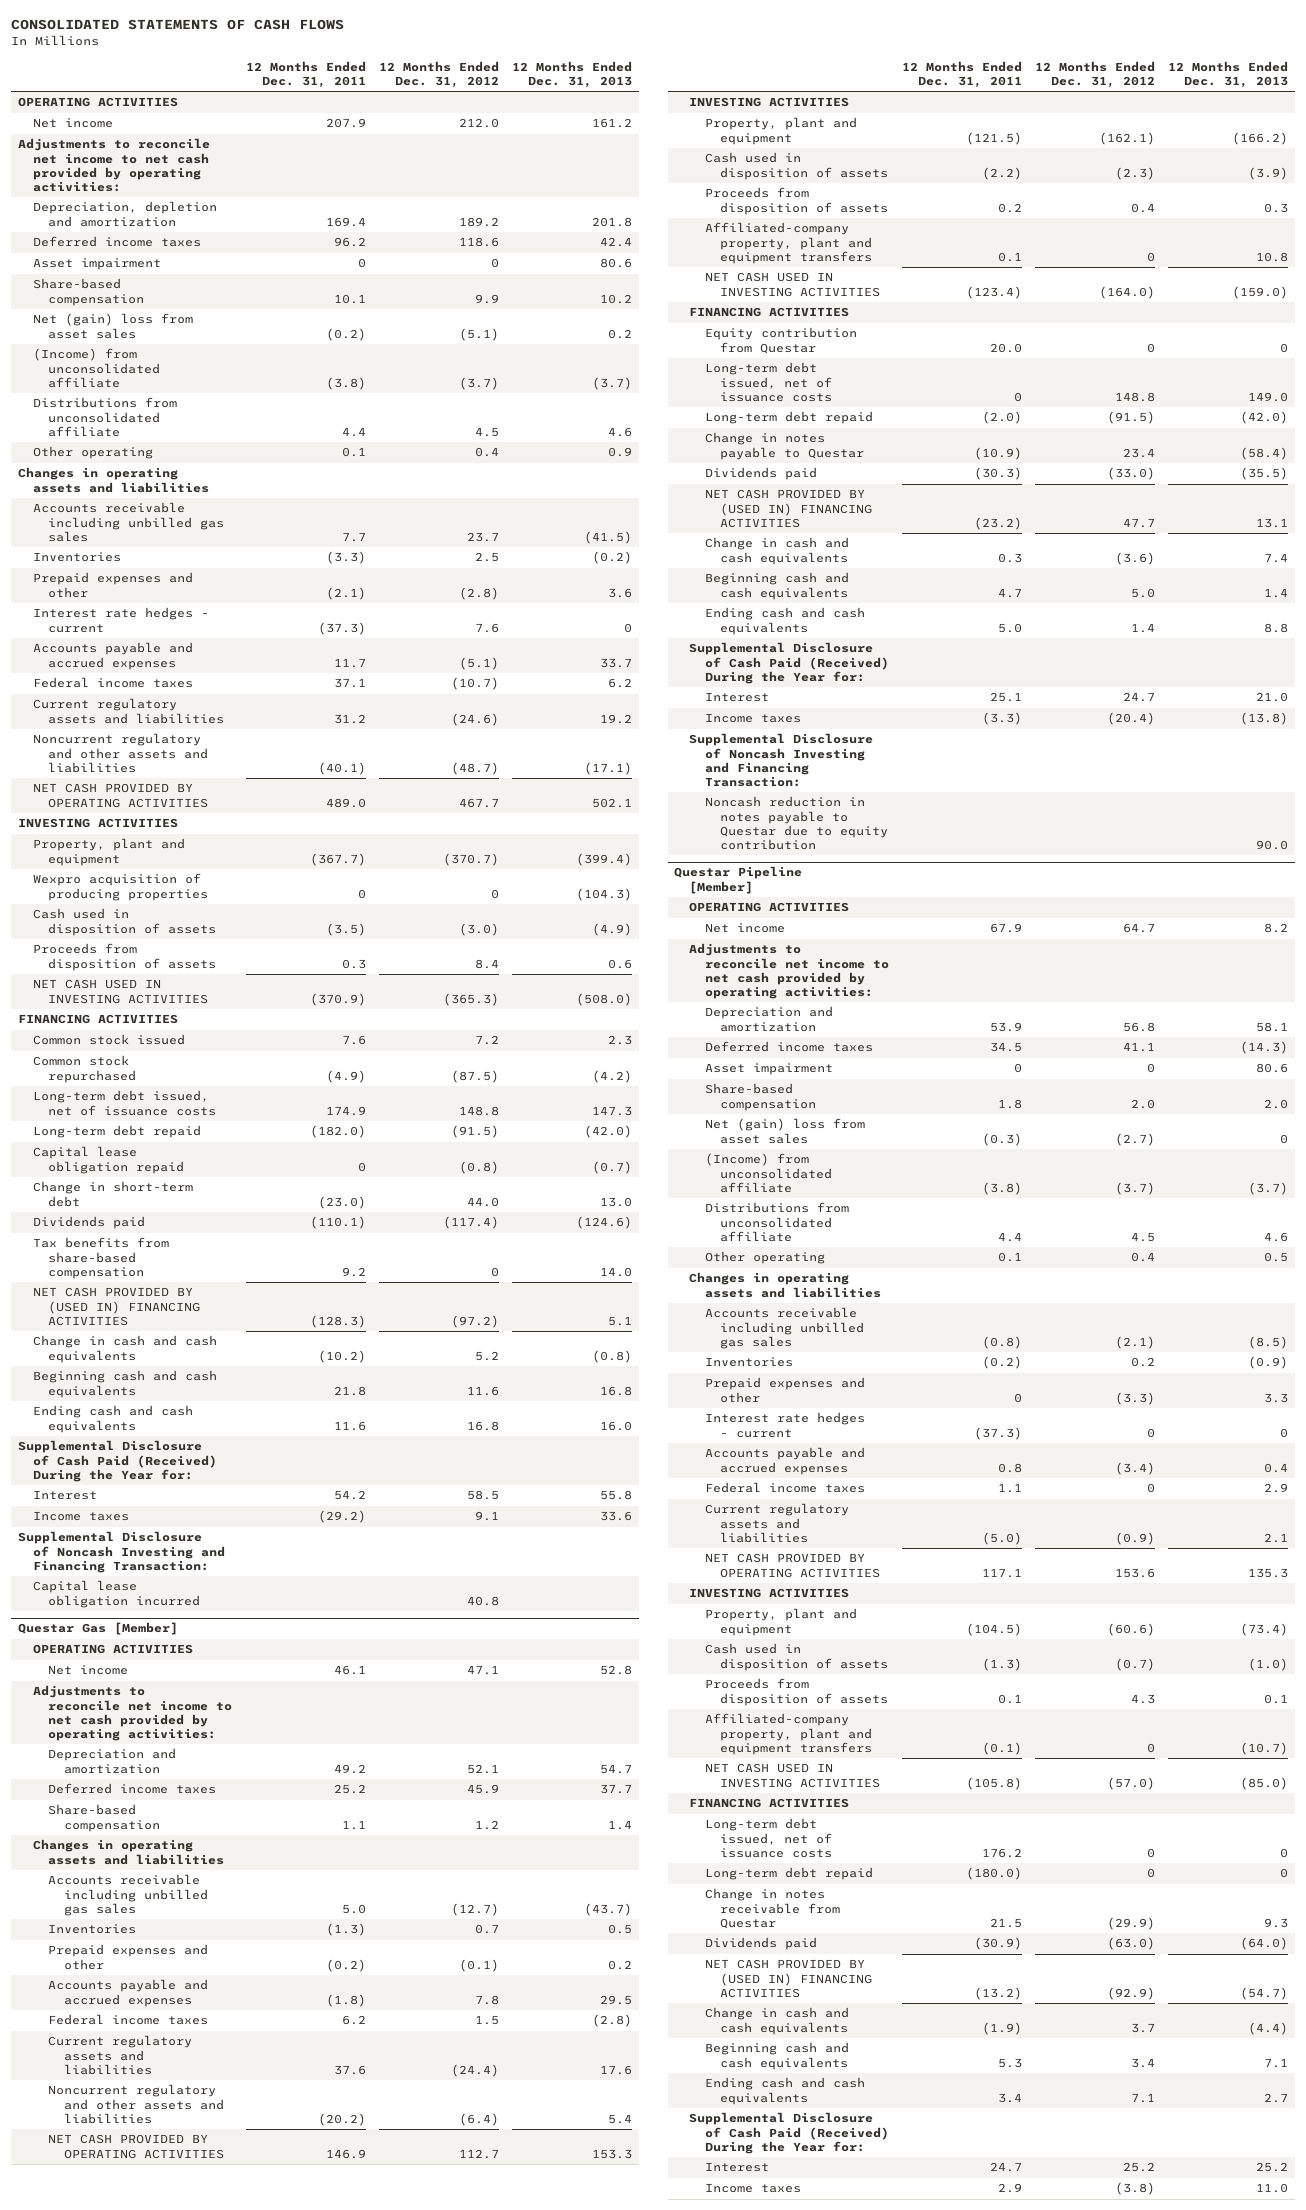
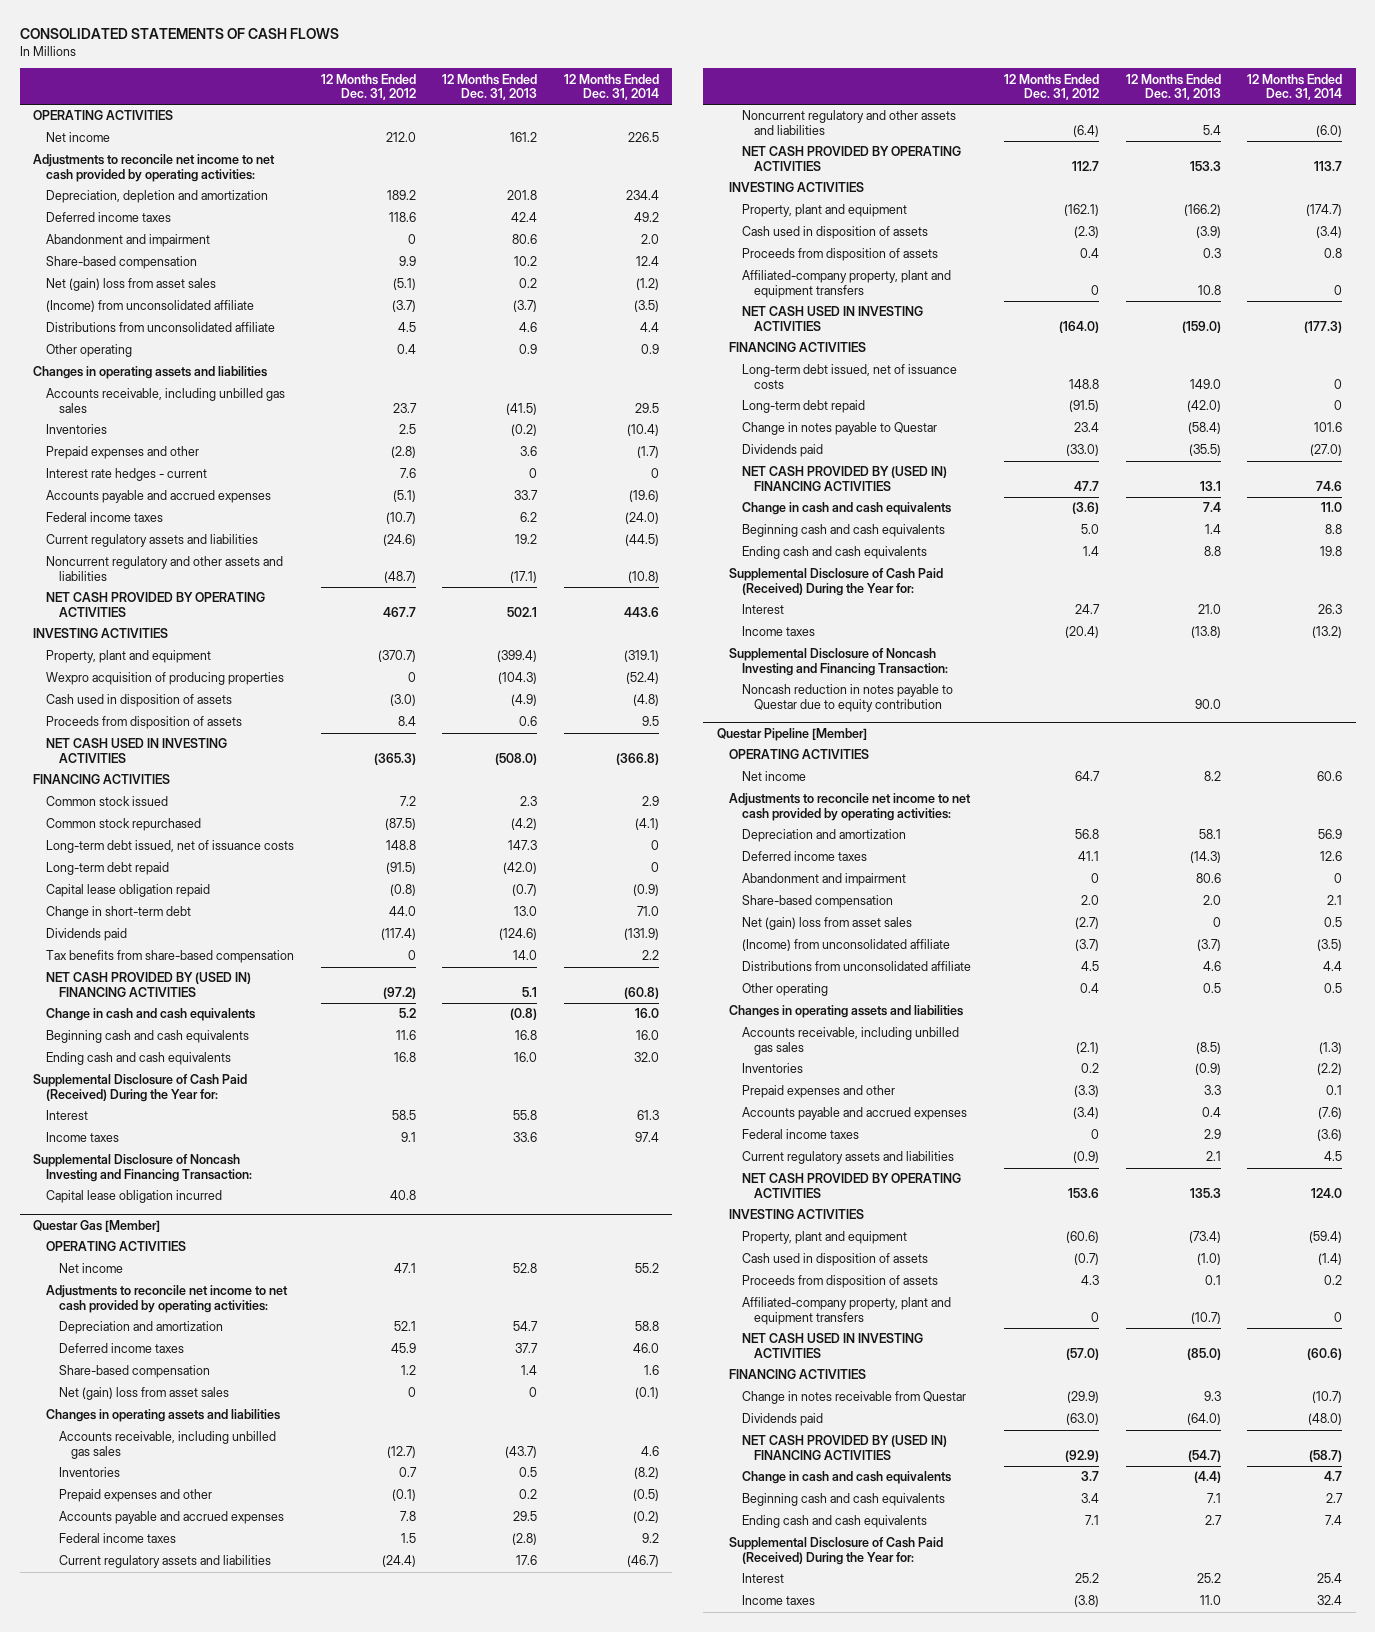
[245,60,366,88] 12 Months Ended Dec. 31, 2011 -> none
none -> [563,73,659,101] 12 Months Ended Dec. 31, 2014
[33,258,162,271] Asset impairment -> [45,234,210,248] Abandonment and impairment
[33,502,225,542] Accounts receivable including unbilled gas sales -> [45,388,285,413] Accounts receivable, including unbilled gas sales
none -> [58,1387,229,1401] Net (gain) loss from asset sales
[48,1874,208,1916] Accounts receivable including unbilled gas sales -> [58,1431,276,1459] Accounts receivable, including unbilled gas sales
[704,327,857,354] Equity contribution from Questar -> none
[704,1063,833,1076] Asset impairment -> [741,873,906,887] Abandonment and impairment
[704,1307,864,1349] Accounts receivable including unbilled gas sales -> [741,1027,959,1055] Accounts receivable, including unbilled gas sales
[704,1412,865,1438] Interest rate hedges - current -> none
[704,1818,832,1858] Long-term debt issued, net of issuance costs -> none
[704,1867,873,1881] Long-term debt repaid -> none

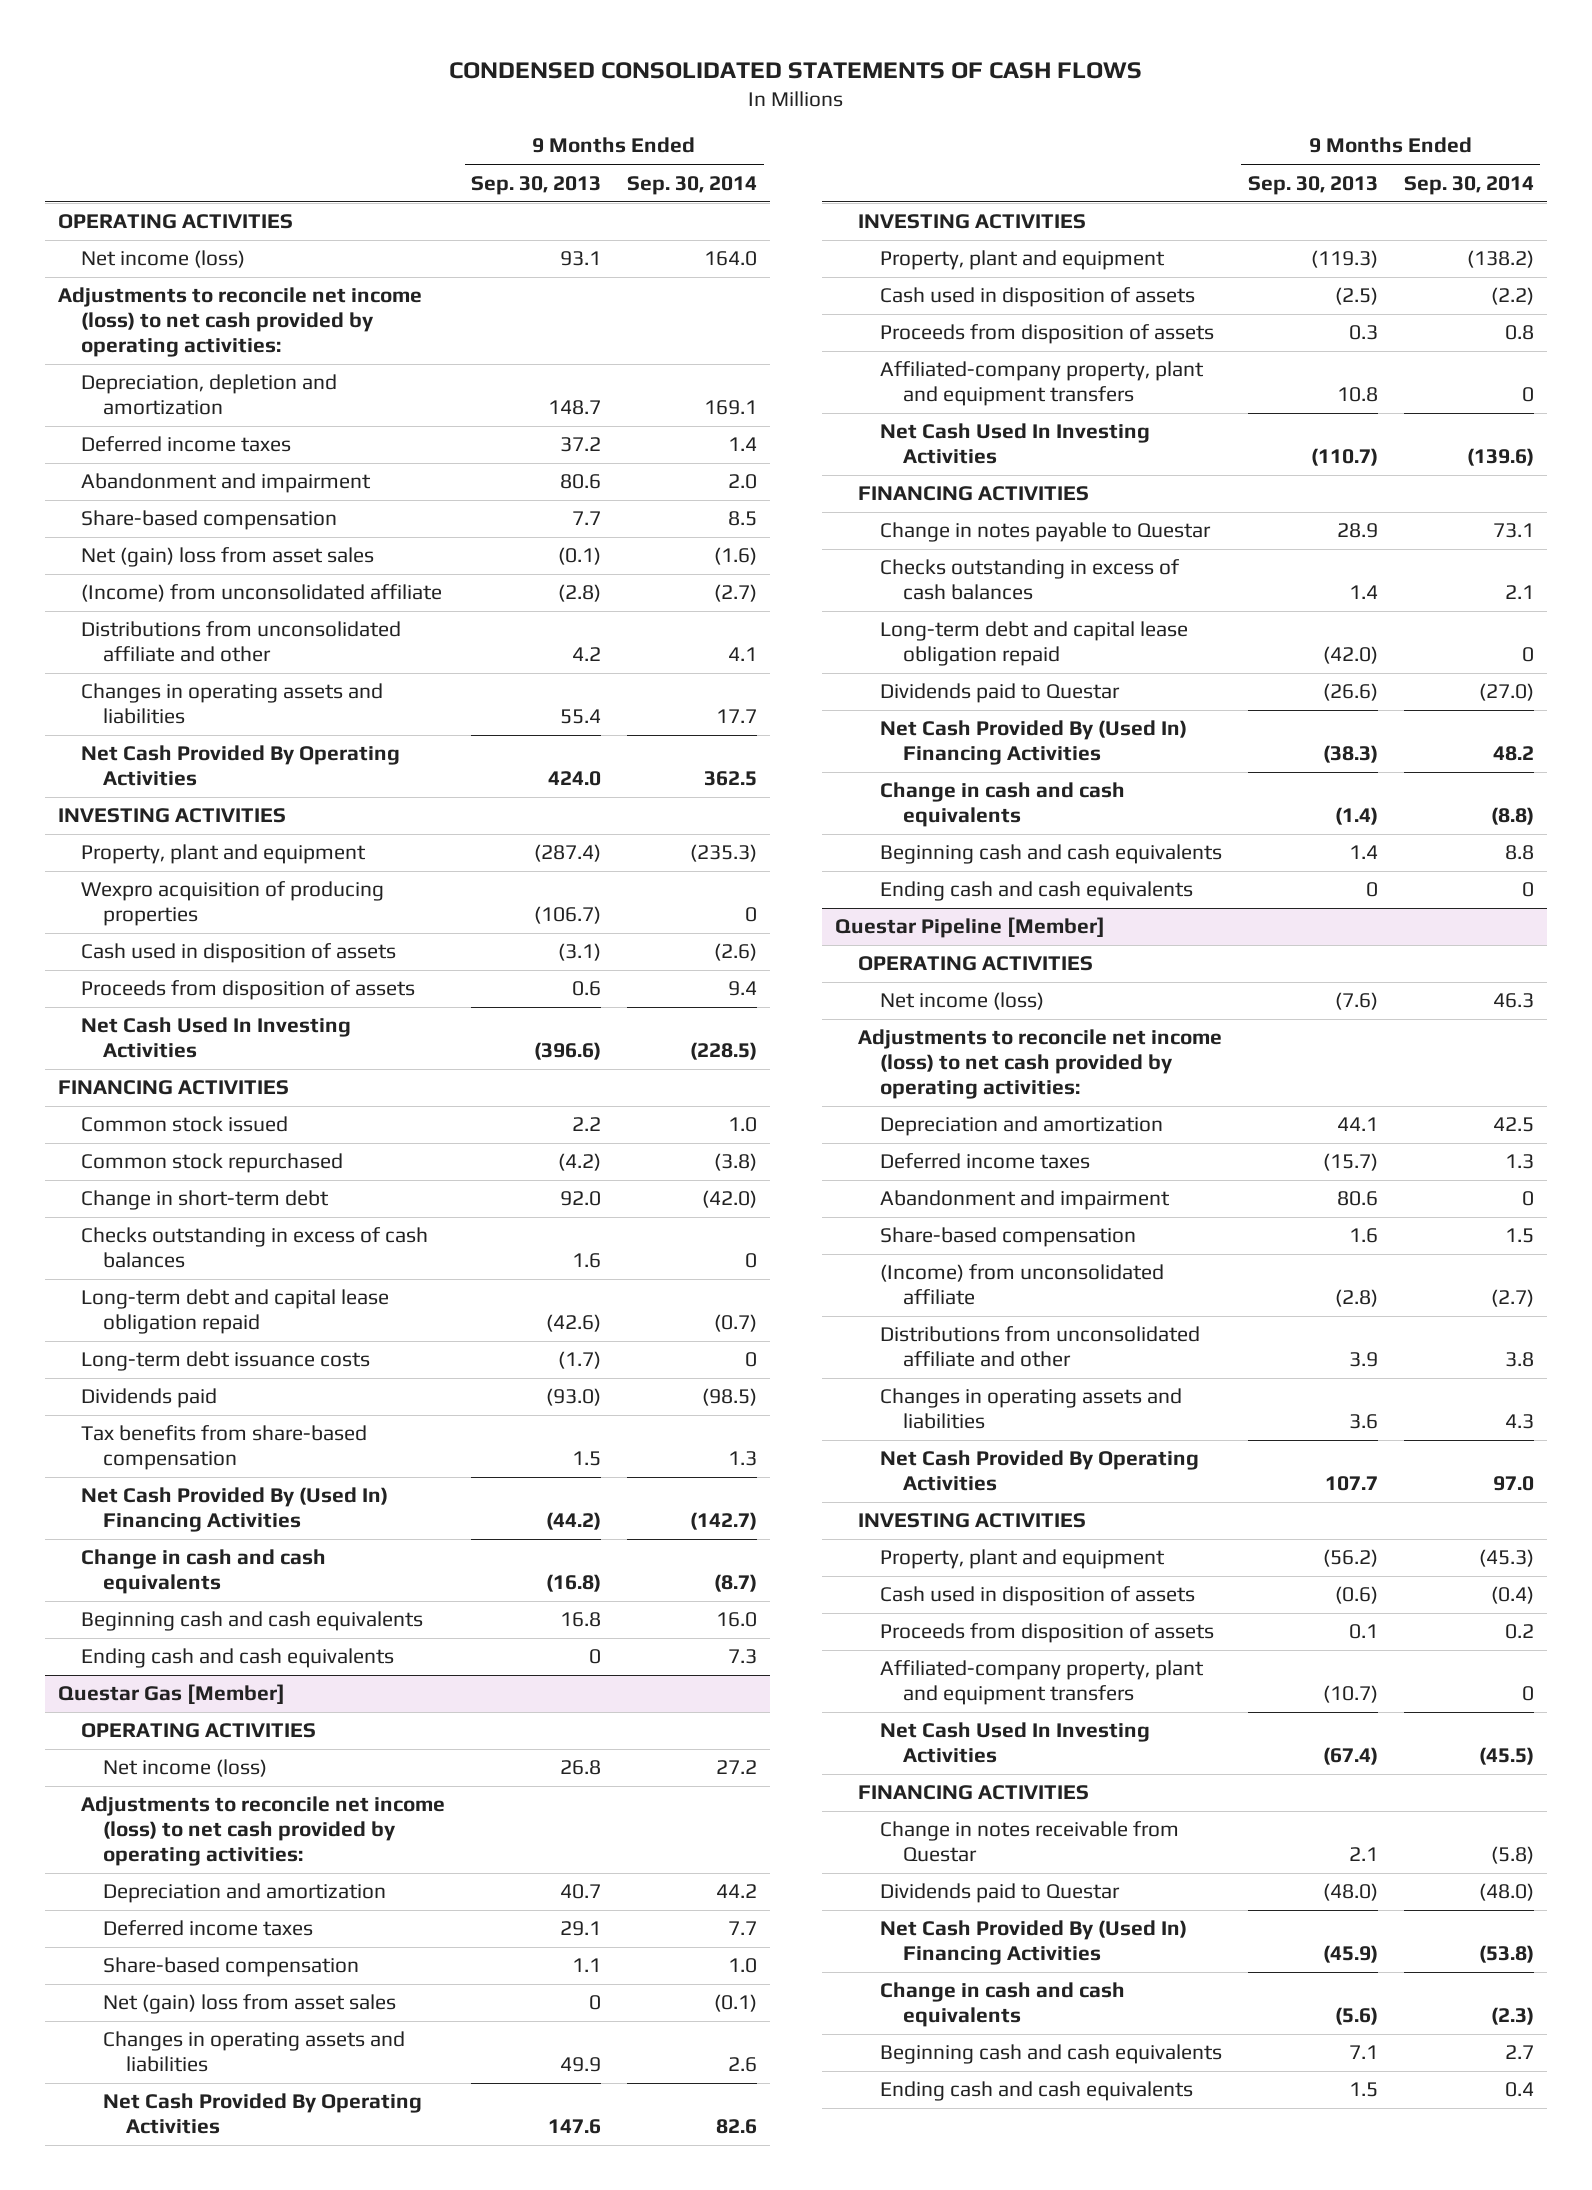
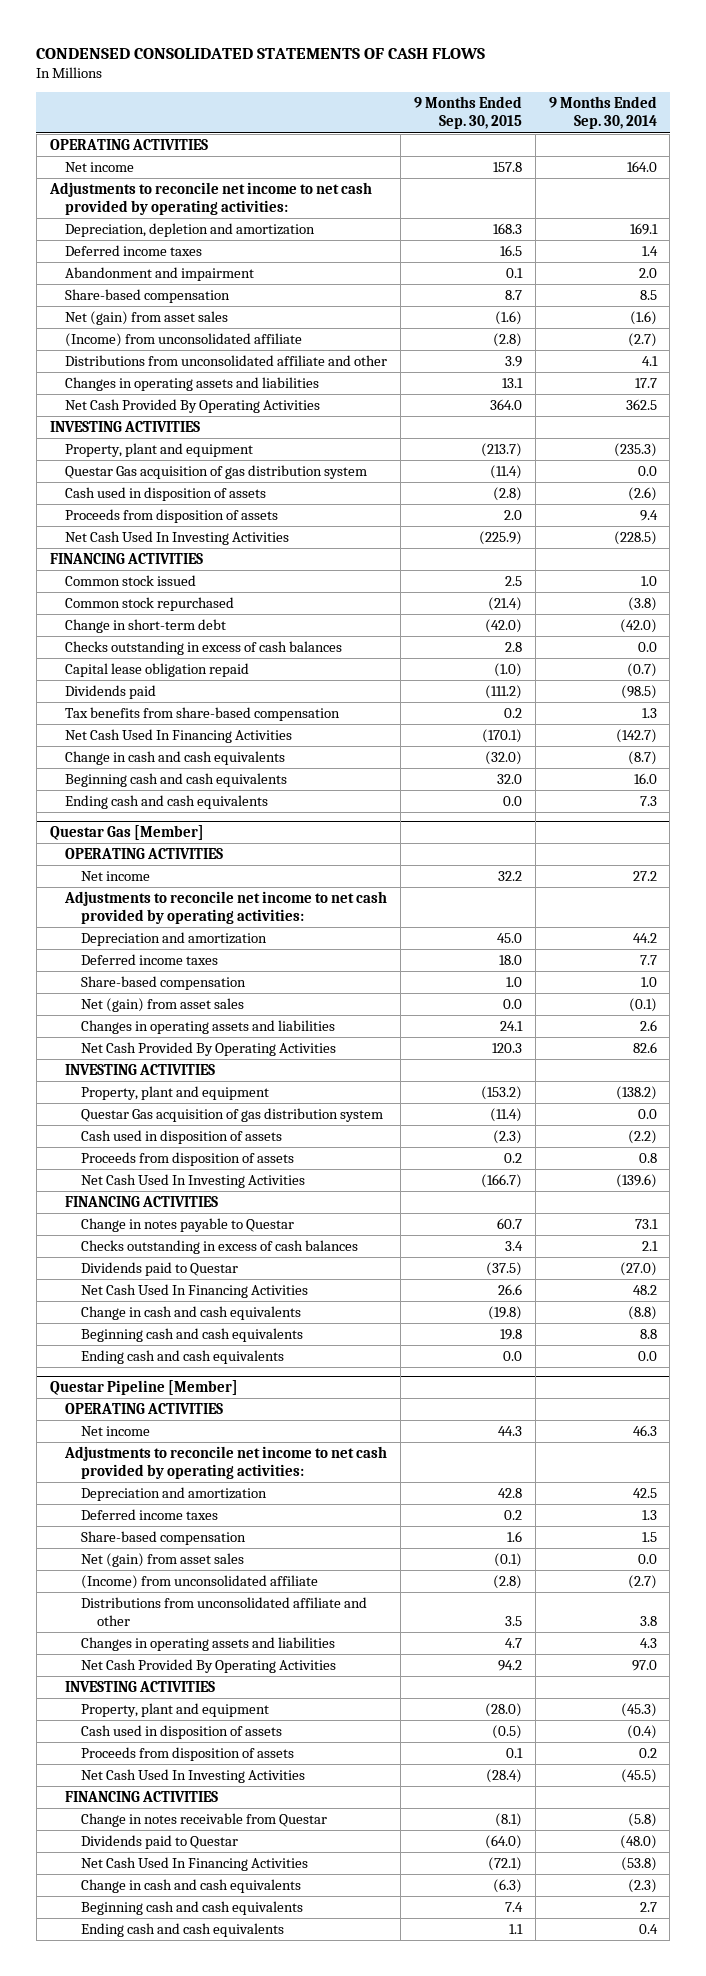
[471,175,602,195] Sep. 30, 2013 -> none
none -> [414,96,523,130] 9 Months Ended Sep. 30, 2015
[80,250,245,269] Net income (loss) -> [65,161,135,172] Net income
[58,287,423,357] Adjustments to reconcile net income (loss) to net cash provided by operating activities: -> [48,181,372,216] Adjustments to reconcile net income to net cash provided by operating activities:
[80,547,374,568] Net (gain) loss from asset sales -> [65,310,229,325] Net (gain) from asset sales
[80,881,384,927] Wexpro acquisition of producing properties -> [65,464,368,479] Questar Gas acquisition of gas distribution system
[745,907,758,923] 0 -> [637,465,657,476] 0.0
[80,1351,370,1372] Long-term debt issuance costs -> none
[745,1253,758,1269] 0 -> [637,641,657,652] 0.0
[80,1289,389,1335] Long-term debt and capital lease obligation repaid -> [65,662,250,677] Capital lease obligation repaid
[80,1487,388,1533] Net Cash Provided By (Used In) Financing Activities -> [65,728,293,743] Net Cash Used In Financing Activities
[103,1759,268,1778] Net income (loss) -> [81,870,151,881] Net income
[80,1796,445,1866] Adjustments to reconcile net income (loss) to net cash provided by operating activities: -> [64,890,388,925] Adjustments to reconcile net income to net cash provided by operating activities:
[103,1994,397,2015] Net (gain) loss from asset sales -> [81,997,245,1012] Net (gain) from asset sales
none -> [81,1107,384,1122] Questar Gas acquisition of gas distribution system
[880,361,1205,407] Affiliated-company property, plant and equipment transfers -> none
[880,621,1189,667] Long-term debt and capital lease obligation repaid -> none
[880,720,1188,766] Net Cash Provided By (Used In) Financing Activities -> [81,1283,309,1298] Net Cash Used In Financing Activities
[1521,882,1534,898] 0 -> [637,1350,657,1361] 0.0
[880,992,1045,1011] Net income (loss) -> [81,1425,151,1436] Net income
[857,1029,1222,1099] Adjustments to reconcile net income (loss) to net cash provided by operating activities: -> [64,1445,388,1480] Adjustments to reconcile net income to net cash provided by operating activities:
[880,1190,1171,1211] Abandonment and impairment -> none
none -> [81,1552,245,1567] Net (gain) from asset sales
[880,1660,1205,1706] Affiliated-company property, plant and equipment transfers -> none
[880,1920,1188,1966] Net Cash Provided By (Used In) Financing Activities -> [81,1856,309,1871] Net Cash Used In Financing Activities

